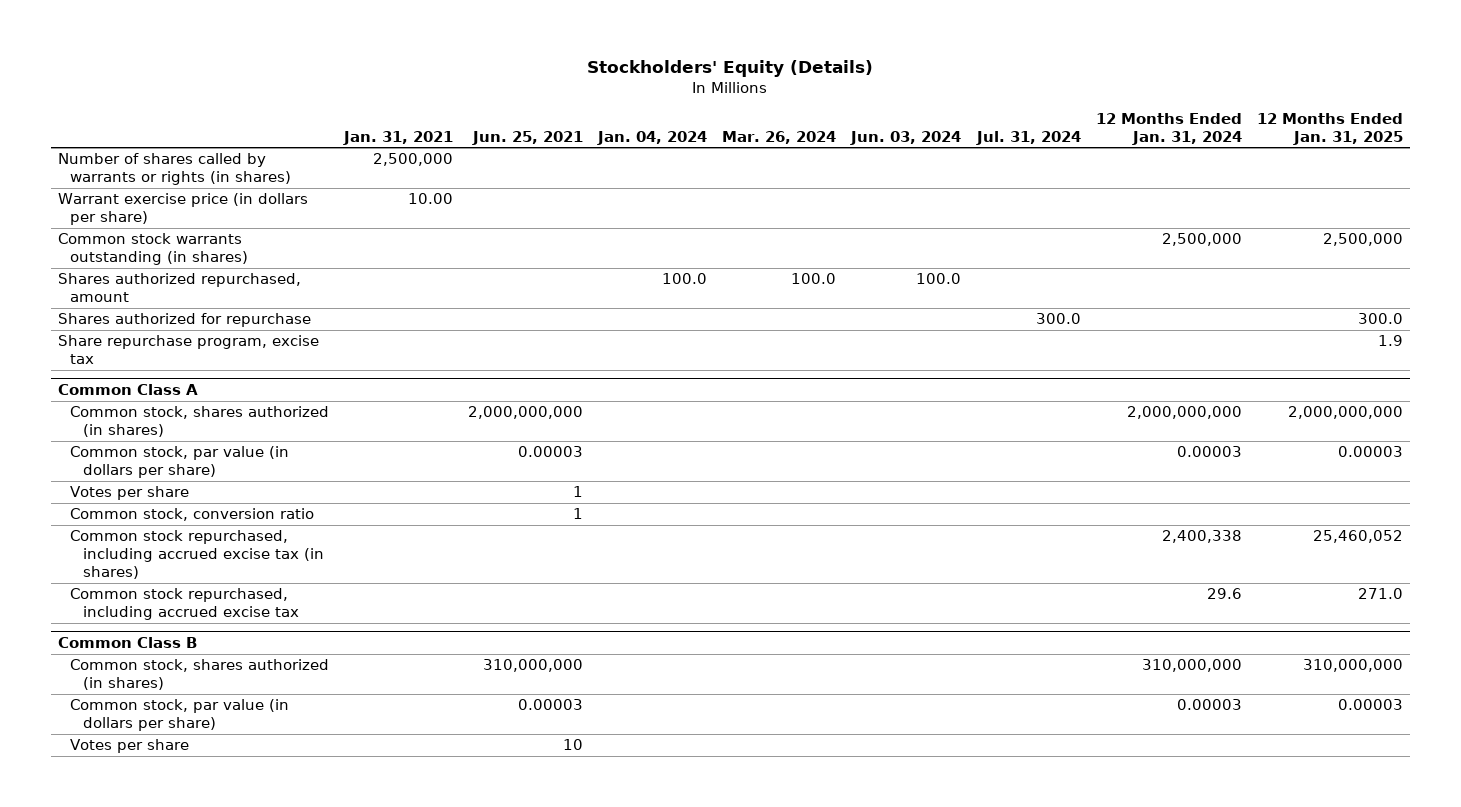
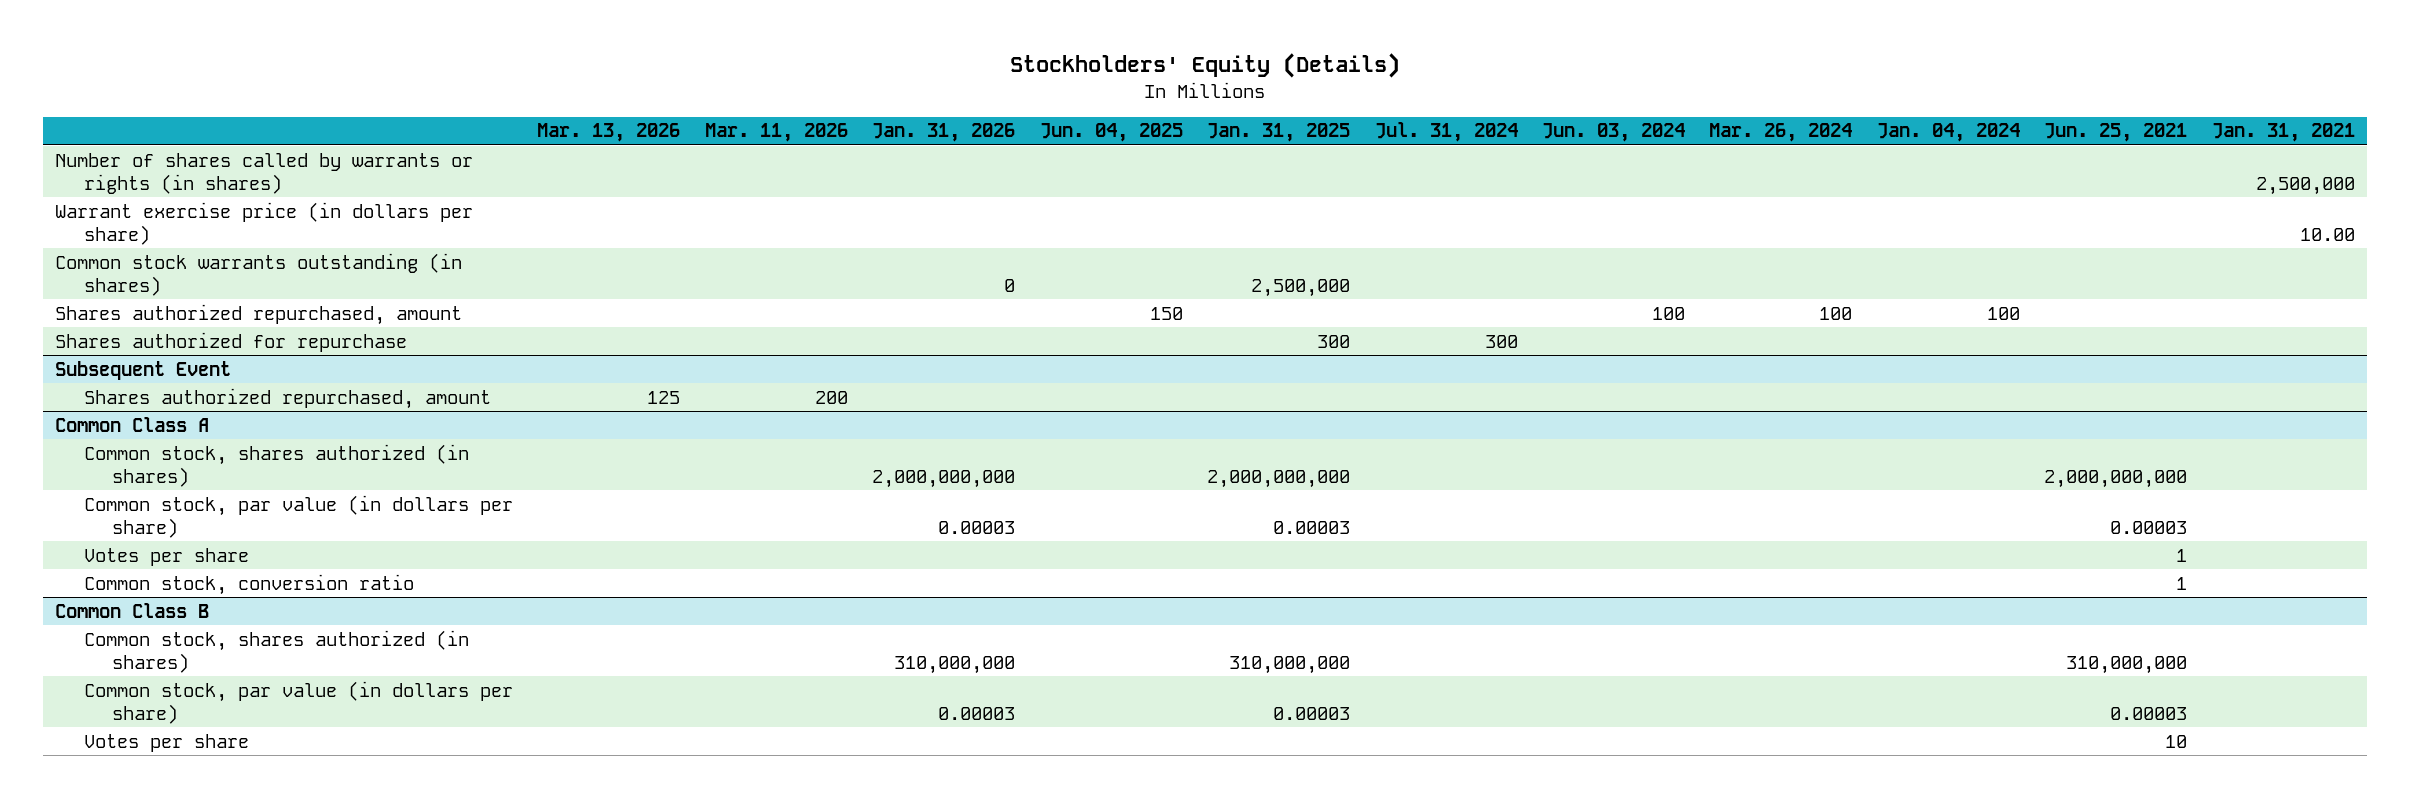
[1095,112,1242,145] 12 Months Ended Jan. 31, 2024 -> none
[1256,112,1403,145] 12 Months Ended Jan. 31, 2025 -> none
none -> [537,123,681,143] Mar. 13, 2026
none -> [704,123,848,143] Mar. 11, 2026
none -> [872,123,1016,143] Jan. 31, 2026
none -> [1039,123,1183,143] Jun. 04, 2025
none -> [1207,123,1351,143] Jan. 31, 2025
[58,335,320,365] Share repurchase program, excise tax -> none
[662,273,708,285] 100.0 -> [1986,306,2020,320] 100
[791,273,837,285] 100.0 -> [1819,306,1853,320] 100
[916,273,962,285] 100.0 -> [1652,306,1686,320] 100
[1035,313,1081,325] 300.0 -> [1484,334,1518,348] 300
none -> [54,360,231,380] Subsequent Event
none -> [83,387,491,409] Shares authorized repurchased, amount
[70,530,324,579] Common stock repurchased, including accrued excise tax (in shares) -> none
[70,588,299,621] Common stock repurchased, including accrued excise tax -> none

